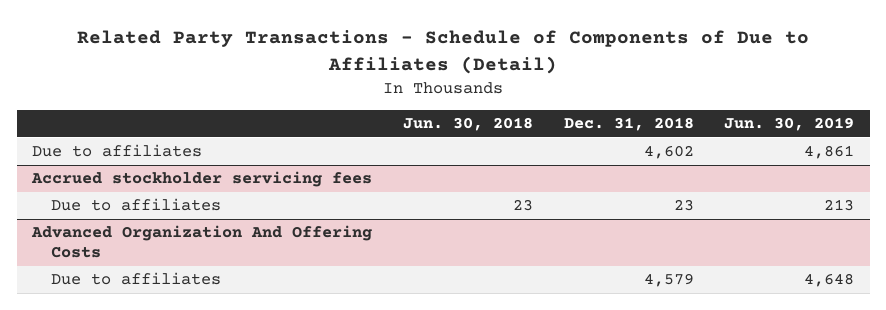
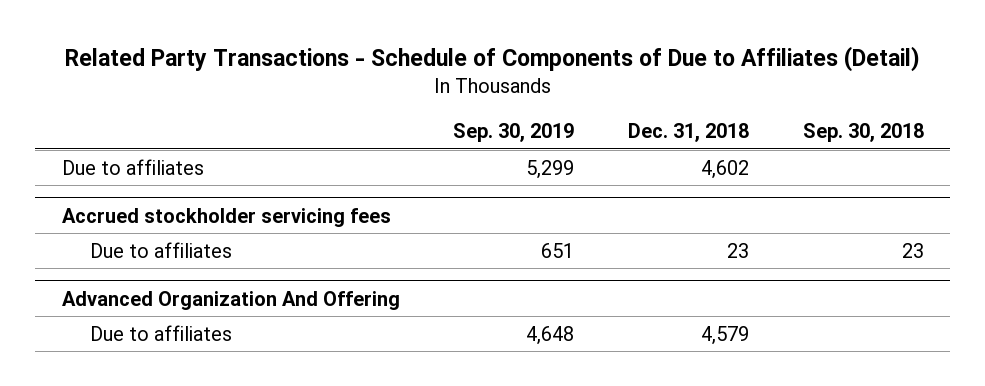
[402,117,533,132] Jun. 30, 2018 -> none
[724,117,855,132] Jun. 30, 2019 -> none
none -> [453,123,575,143] Sep. 30, 2019
none -> [802,123,924,143] Sep. 30, 2018
[31,225,373,259] Advanced Organization And Offering Costs -> [61,290,400,310] Advanced Organization And Offering

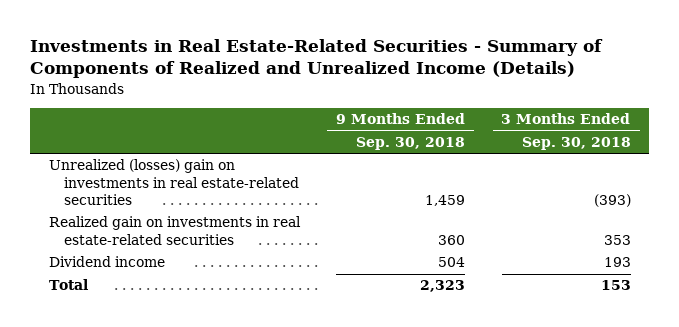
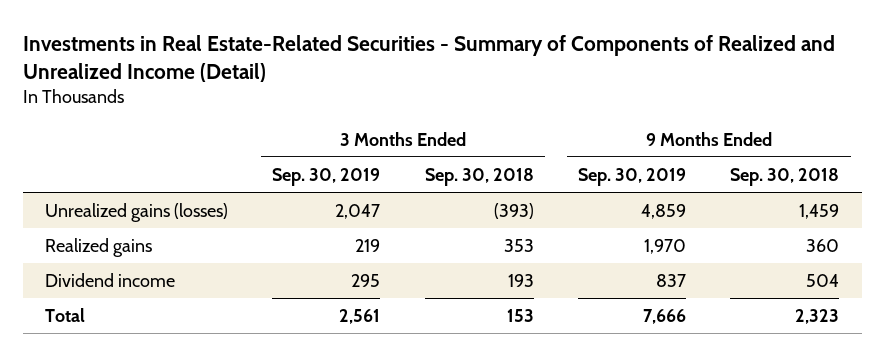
[30,39,604,79] Investments in Real Estate-Related Securities - Summary of Components of Realized and Unrealized Income (Details) -> [22,34,835,83] Investments in Real Estate-Related Securities - Summary of Components of Realized and Unrealized Income (Detail)
none -> [272,167,381,186] Sep. 30, 2019
none -> [578,167,687,186] Sep. 30, 2019
[48,159,300,206] Unrealized (losses) gain on investments in real estate-related securities -> [44,203,228,223] Unrealized gains (losses)
[48,216,301,245] Realized gain on investments in real estate-related securities -> [44,238,152,258] Realized gains

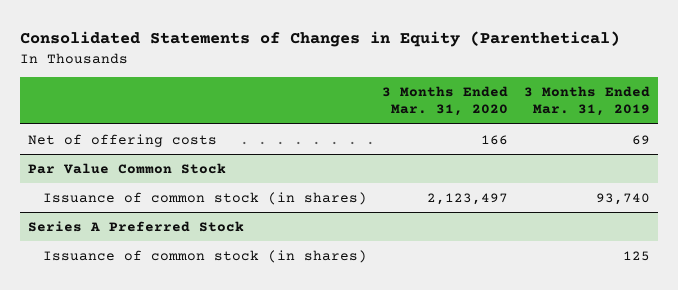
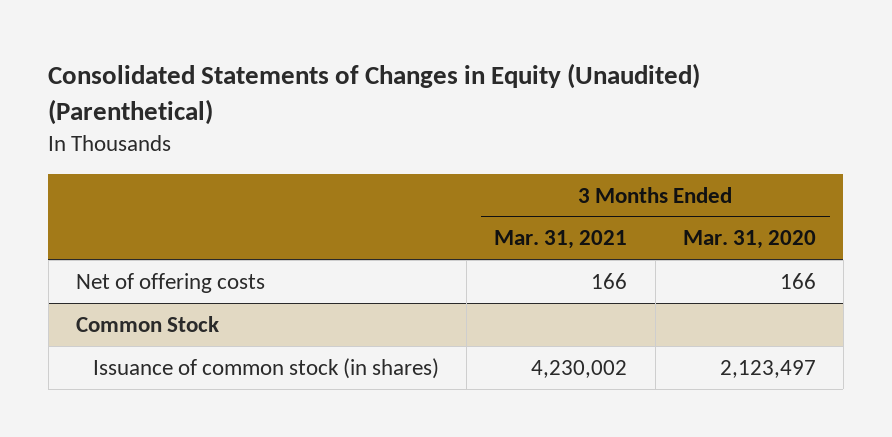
[20,30,621,47] Consolidated Statements of Changes in Equity (Parenthetical) -> [48,63,701,125] Consolidated Statements of Changes in Equity (Unaudited) (Parenthetical)
[523,85,650,117] 3 Months Ended Mar. 31, 2019 -> none
none -> [494,230,628,250] Mar. 31, 2021
[27,162,226,174] Par Value Common Stock -> [76,315,220,332] Common Stock
[27,220,244,232] Series A Preferred Stock -> none
[42,249,367,263] Issuance of common stock (in shares) -> none

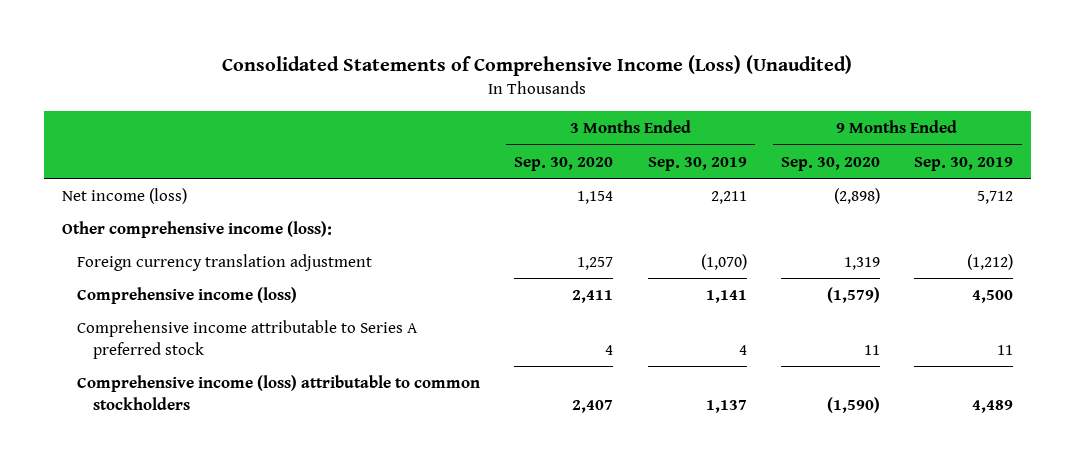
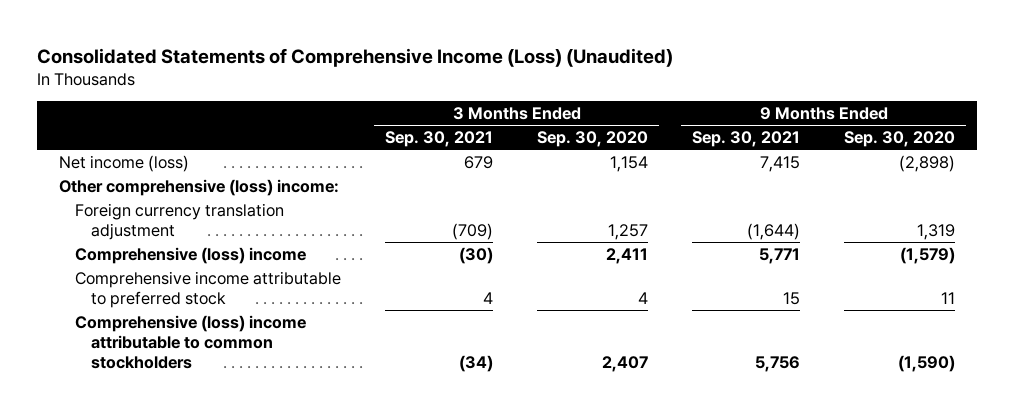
[647,156,747,171] Sep. 30, 2019 -> none
[914,156,1014,171] Sep. 30, 2019 -> none
none -> [385,131,494,148] Sep. 30, 2021
none -> [692,131,801,148] Sep. 30, 2021
[61,221,332,239] Other comprehensive income (loss): -> [59,178,340,196] Other comprehensive (loss) income:
[77,287,298,305] Comprehensive income (loss) -> [75,246,307,264] Comprehensive (loss) income
[77,320,419,359] Comprehensive income attributable to Series A preferred stock -> [75,270,342,308] Comprehensive income attributable to preferred stock
[77,375,481,410] Comprehensive income (loss) attributable to common stockholders -> [75,314,307,370] Comprehensive (loss) income attributable to common stockholders

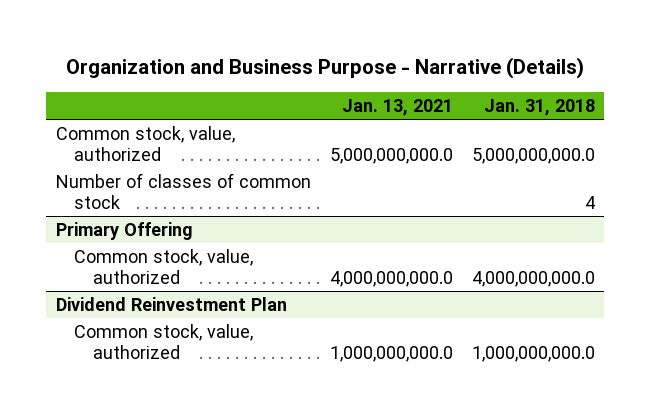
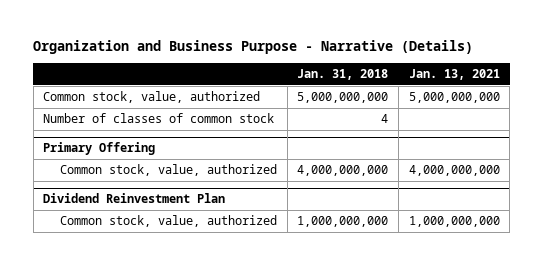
[329,148,453,165] 5,000,000,000.0 -> [408,92,500,104] 5,000,000,000
[471,148,595,165] 5,000,000,000.0 -> [297,92,389,104] 5,000,000,000
[329,271,453,288] 4,000,000,000.0 -> [408,165,500,177] 4,000,000,000
[471,271,595,288] 4,000,000,000.0 -> [297,165,389,177] 4,000,000,000
[329,346,453,363] 1,000,000,000.0 -> [408,216,500,228] 1,000,000,000
[471,346,595,363] 1,000,000,000.0 -> [297,216,389,228] 1,000,000,000

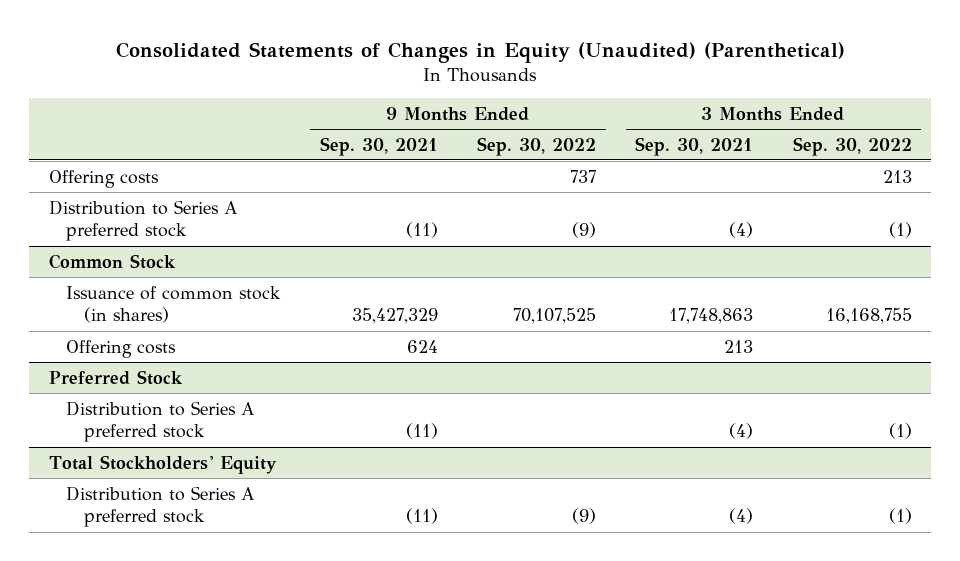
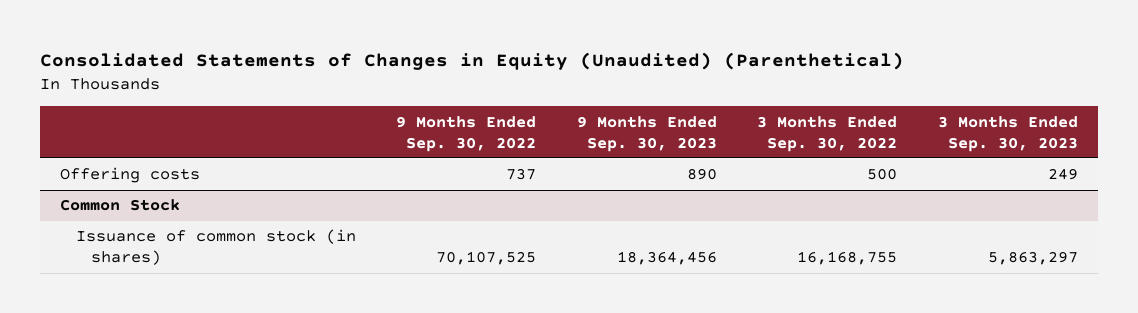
[319,136,438,156] Sep. 30, 2021 -> none
[635,136,754,156] Sep. 30, 2021 -> none
none -> [576,115,717,152] 9 Months Ended Sep. 30, 2023
none -> [937,115,1078,152] 3 Months Ended Sep. 30, 2023
[48,199,238,242] Distribution to Series A preferred stock -> none
[882,169,912,183] 213 -> [867,168,898,181] 500
[66,339,177,358] Offering costs -> none
[48,369,183,385] Preferred Stock -> none
[66,400,256,443] Distribution to Series A preferred stock -> none
[48,454,277,474] Total Stockholders' Equity -> none
[66,485,256,528] Distribution to Series A preferred stock -> none

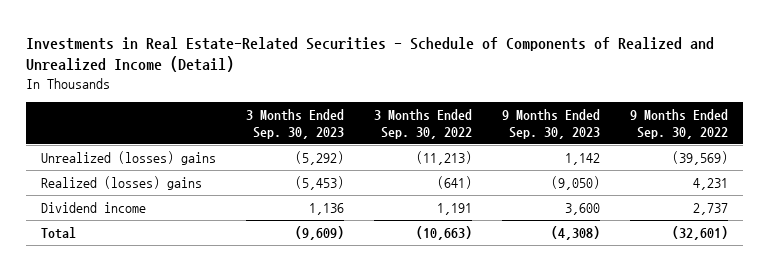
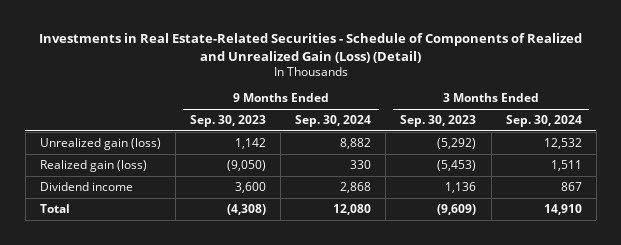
[26,36,715,73] Investments in Real Estate-Related Securities - Schedule of Components of Realized and Unrealized Income (Detail) -> [38,32,582,63] Investments in Real Estate-Related Securities - Schedule of Components of Realized and Unrealized Gain (Loss) (Detail)
[374,108,473,139] 3 Months Ended Sep. 30, 2022 -> none
[629,108,728,139] 9 Months Ended Sep. 30, 2022 -> none
none -> [295,115,372,128] Sep. 30, 2024
none -> [505,115,582,128] Sep. 30, 2024
[41,150,217,165] Unrealized (losses) gains -> [39,137,161,150] Unrealized gain (loss)
[41,175,203,190] Realized (losses) gains -> [39,159,147,172] Realized gain (loss)

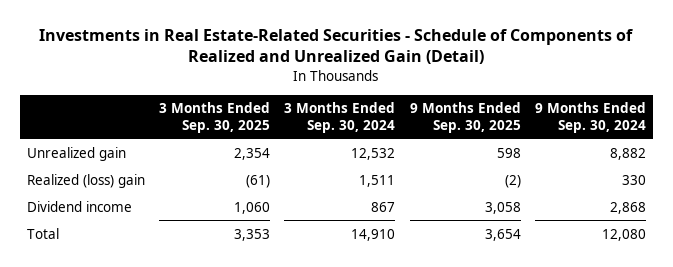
[38,32,582,63] Investments in Real Estate-Related Securities - Schedule of Components of Realized and Unrealized Gain (Loss) (Detail) -> [39,29,634,65] Investments in Real Estate-Related Securities - Schedule of Components of Realized and Unrealized Gain (Detail)
[190,115,267,128] Sep. 30, 2023 -> none
[400,115,477,128] Sep. 30, 2023 -> none
none -> [159,102,271,133] 3 Months Ended Sep. 30, 2025
none -> [409,102,521,133] 9 Months Ended Sep. 30, 2025
[39,137,161,150] Unrealized gain (loss) -> [26,146,126,161] Unrealized gain
[39,159,147,172] Realized gain (loss) -> [26,173,145,188] Realized (loss) gain

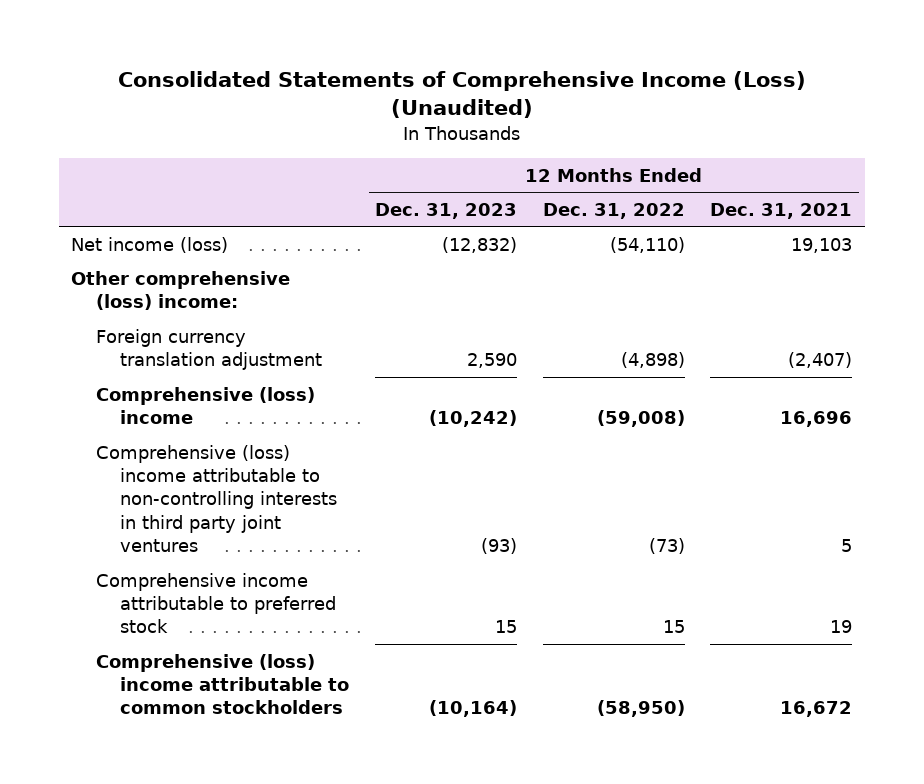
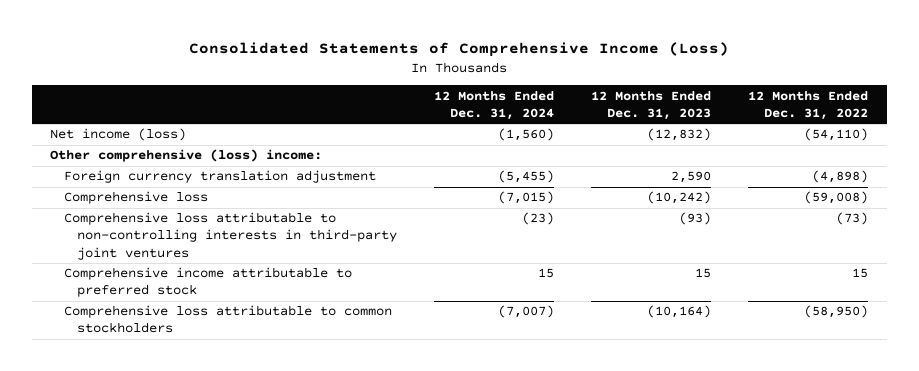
[117,70,806,119] Consolidated Statements of Comprehensive Income (Loss) (Unaudited) -> [189,41,730,57] Consolidated Statements of Comprehensive Income (Loss)
[710,202,853,219] Dec. 31, 2021 -> none
none -> [434,90,555,120] 12 Months Ended Dec. 31, 2024
[95,386,315,425] Comprehensive (loss) income -> [63,191,208,205] Comprehensive loss
[95,444,338,553] Comprehensive (loss) income attributable to non-controlling interests in third party joint ventures -> [63,212,397,260] Comprehensive loss attributable to non-controlling interests in third-party joint ventures
[95,653,350,715] Comprehensive (loss) income attributable to common stockholders -> [63,305,392,334] Comprehensive loss attributable to common stockholders

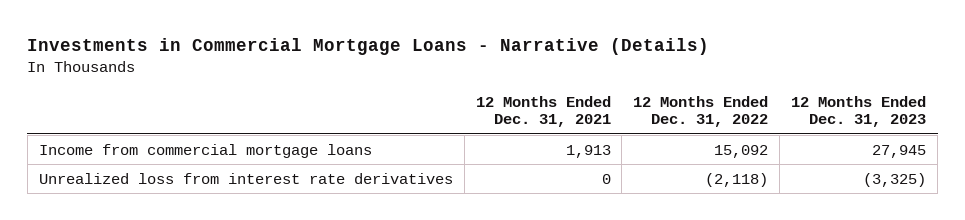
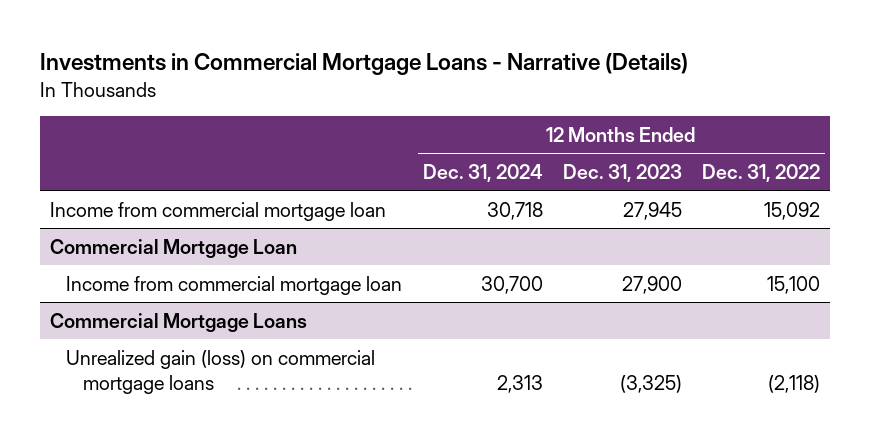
[475,95,611,128] 12 Months Ended Dec. 31, 2021 -> none
none -> [422,163,543,182] Dec. 31, 2024
[38,143,372,158] Income from commercial mortgage loans -> [49,201,386,221] Income from commercial mortgage loan
none -> [49,238,297,258] Commercial Mortgage Loan
none -> [66,275,403,295] Income from commercial mortgage loan
none -> [49,312,307,332] Commercial Mortgage Loans
[38,172,453,184] Unrealized loss from interest rate derivatives -> [66,349,376,394] Unrealized gain (loss) on commercial mortgage loans

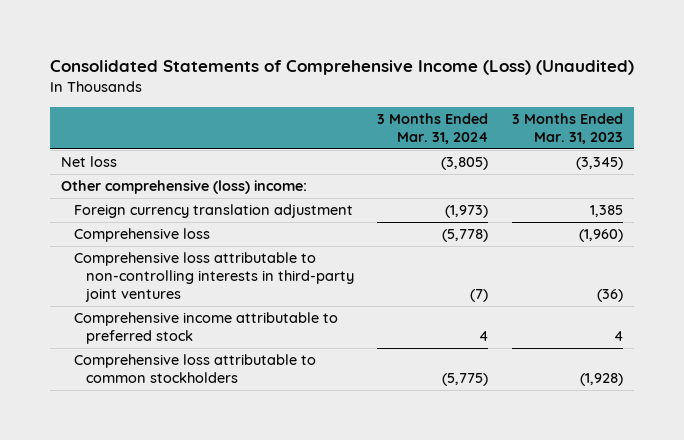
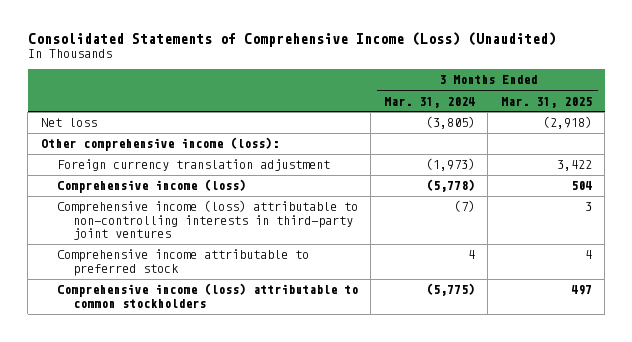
[511,112,623,144] 3 Months Ended Mar. 31, 2023 -> none
none -> [500,96,592,108] Mar. 31, 2025
[61,180,308,195] Other comprehensive (loss) income: -> [40,137,279,152] Other comprehensive income (loss):
[73,228,210,243] Comprehensive loss -> [57,179,247,194] Comprehensive income (loss)
[73,252,355,302] Comprehensive loss attributable to non-controlling interests in third-party joint ventures -> [57,200,359,241] Comprehensive income (loss) attributable to non-controlling interests in third-party joint ventures
[73,354,316,384] Comprehensive loss attributable to common stockholders -> [57,283,359,308] Comprehensive income (loss) attributable to common stockholders

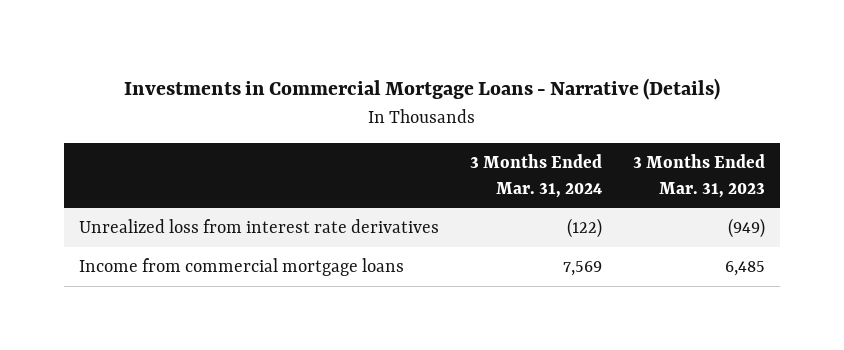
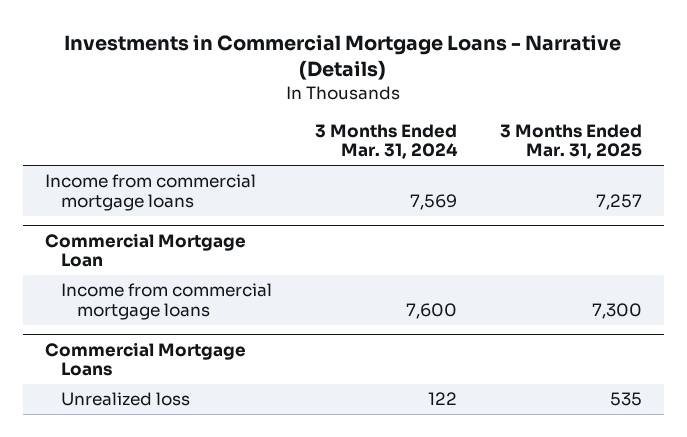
[632,153,765,198] 3 Months Ended Mar. 31, 2023 -> none
none -> [500,123,643,160] 3 Months Ended Mar. 31, 2025
[79,219,440,234] Unrealized loss from interest rate derivatives -> none
none -> [44,232,246,268] Commercial Mortgage Loan
none -> [60,283,272,320] Income from commercial mortgage loans
none -> [44,341,246,377] Commercial Mortgage Loans
none -> [60,392,190,407] Unrealized loss

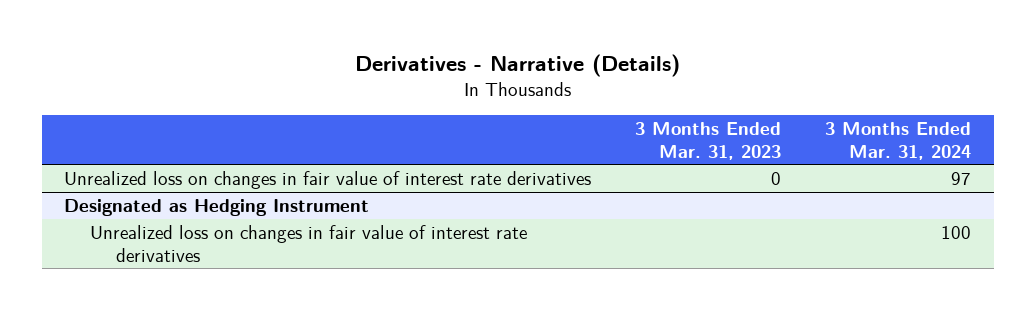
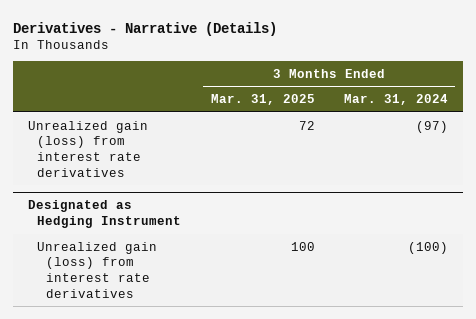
[635,122,782,160] 3 Months Ended Mar. 31, 2023 -> none
none -> [210,94,315,106] Mar. 31, 2025
[63,171,591,190] Unrealized loss on changes in fair value of interest rate derivatives -> [28,120,149,177] Unrealized gain (loss) from interest rate derivatives
[951,172,972,186] 97 -> [415,120,448,133] (97)
[89,225,527,262] Unrealized loss on changes in fair value of interest rate derivatives -> [37,241,158,298] Unrealized gain (loss) from interest rate derivatives
[941,226,972,240] 100 -> [407,241,448,254] (100)

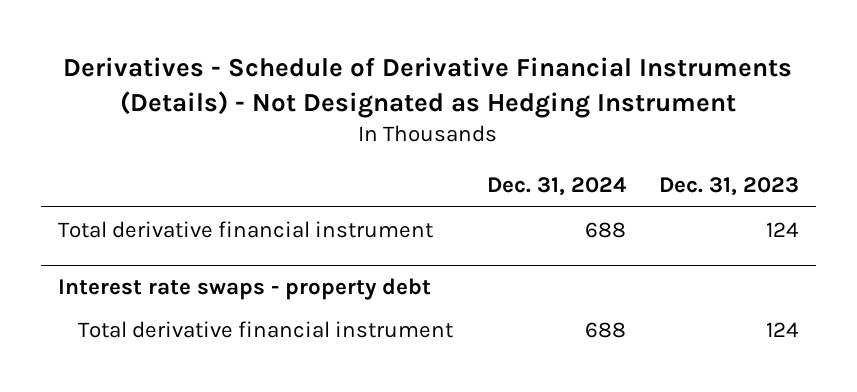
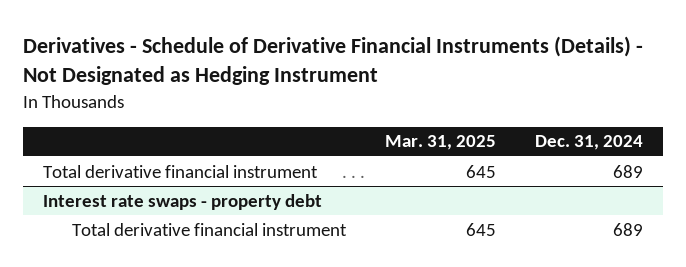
[659,177,800,197] Dec. 31, 2023 -> none
none -> [384,135,496,151] Mar. 31, 2025
[584,221,626,238] 688 -> [613,164,644,178] 689
[584,321,626,338] 688 -> [613,222,644,236] 689

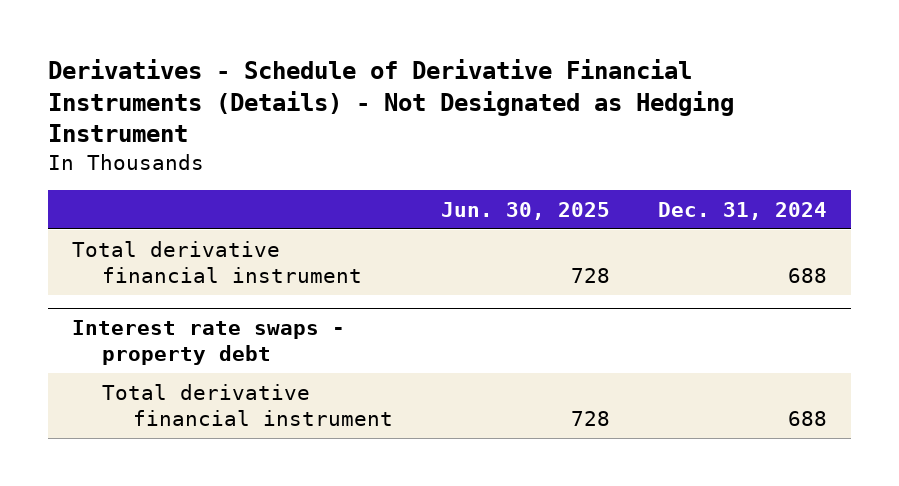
[384,135,496,151] Mar. 31, 2025 -> none
none -> [441,201,611,220] Jun. 30, 2025
[613,164,644,178] 689 -> [788,267,828,283] 688
[613,222,644,236] 689 -> [788,410,828,426] 688

